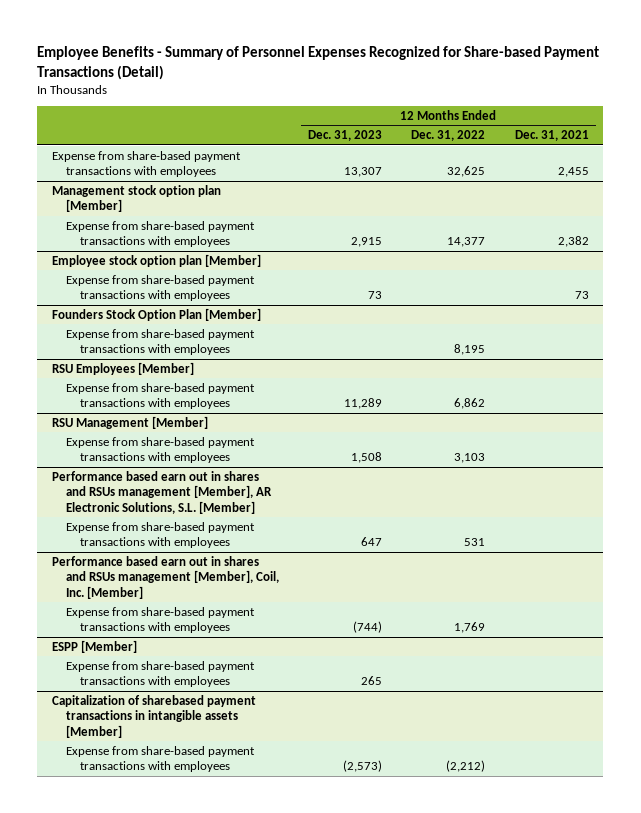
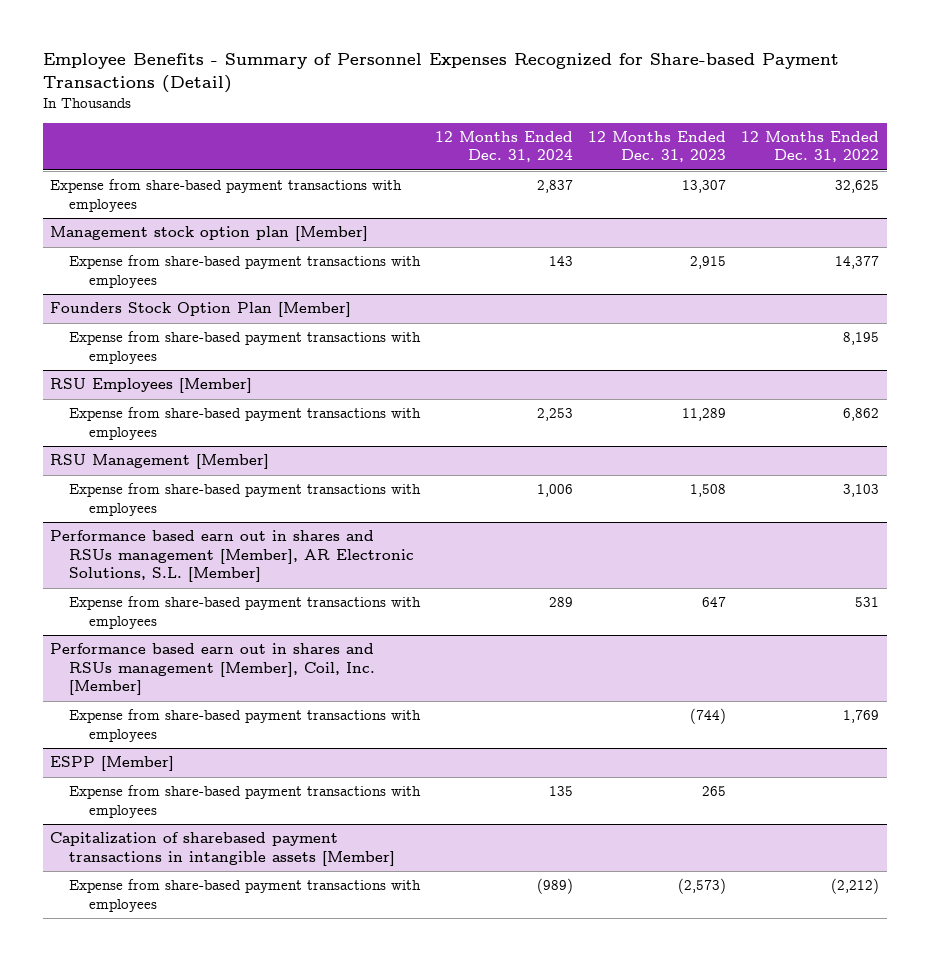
[514,130,589,142] Dec. 31, 2021 -> none
none -> [435,130,574,163] 12 Months Ended Dec. 31, 2024
[52,253,262,267] Employee stock option plan [Member] -> none
[65,274,255,302] Expense from share-based payment transactions with employees -> none

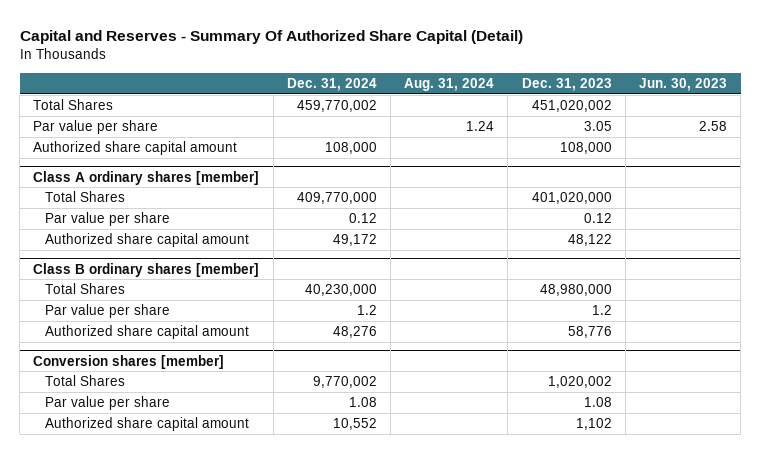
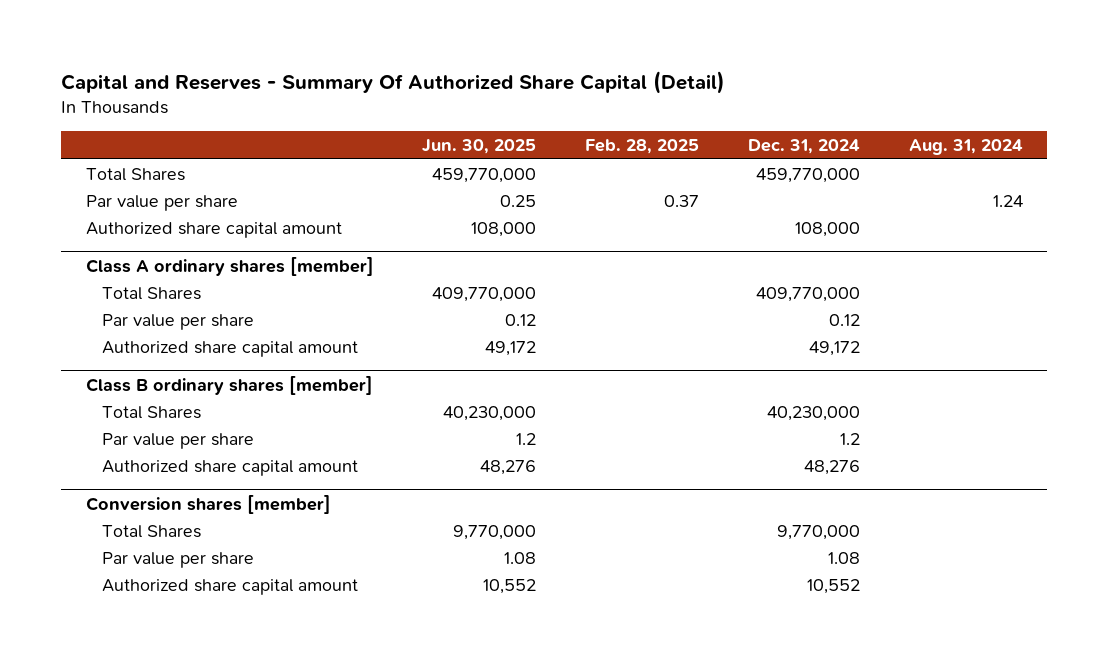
[521,77,612,91] Dec. 31, 2023 -> none
[638,77,727,91] Jun. 30, 2023 -> none
none -> [422,139,537,155] Jun. 30, 2025
none -> [585,139,700,155] Feb. 28, 2025
[296,100,377,113] 459,770,002 -> [755,167,860,183] 459,770,000
[312,376,377,389] 9,770,002 -> [776,524,860,540] 9,770,000

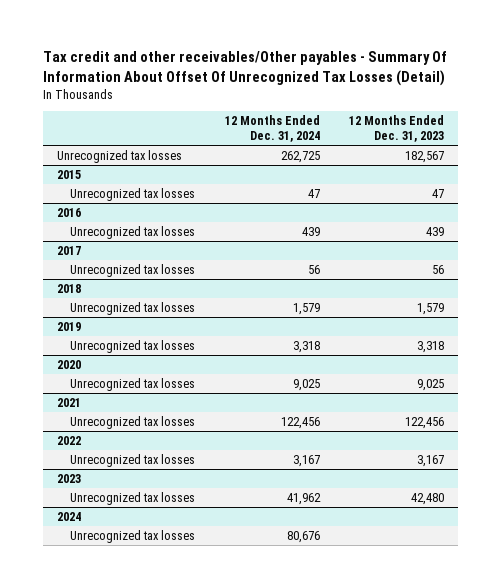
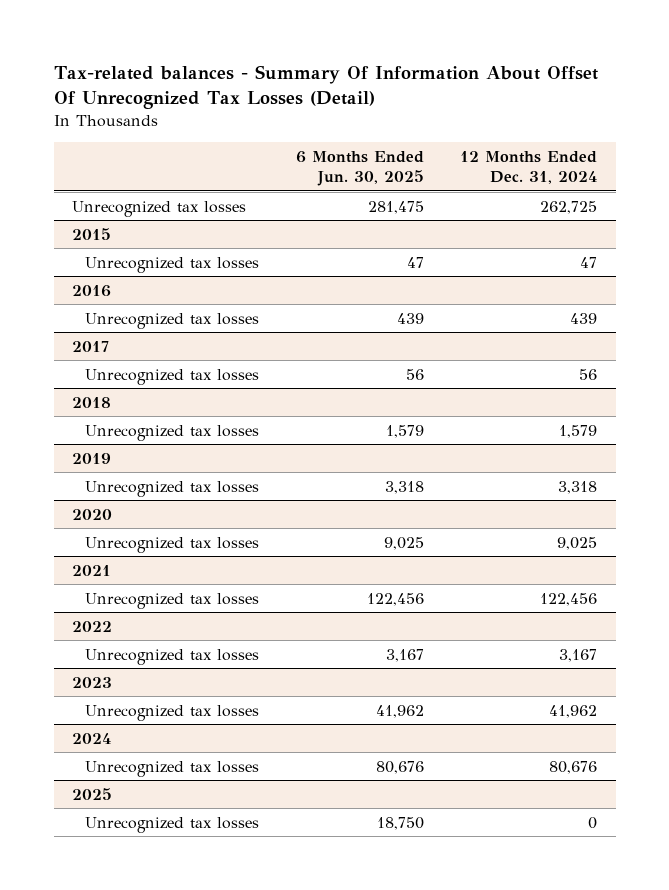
[42,51,447,86] Tax credit and other receivables/Other payables - Summary Of Information About Offset Of Unrecognized Tax Losses (Detail) -> [53,64,598,109] Tax-related balances - Summary Of Information About Offset Of Unrecognized Tax Losses (Detail)
[348,115,444,143] 12 Months Ended Dec. 31, 2023 -> none
none -> [295,150,424,187] 6 Months Ended Jun. 30, 2025
none -> [71,787,112,800] 2025
none -> [84,816,259,833] Unrecognized tax losses

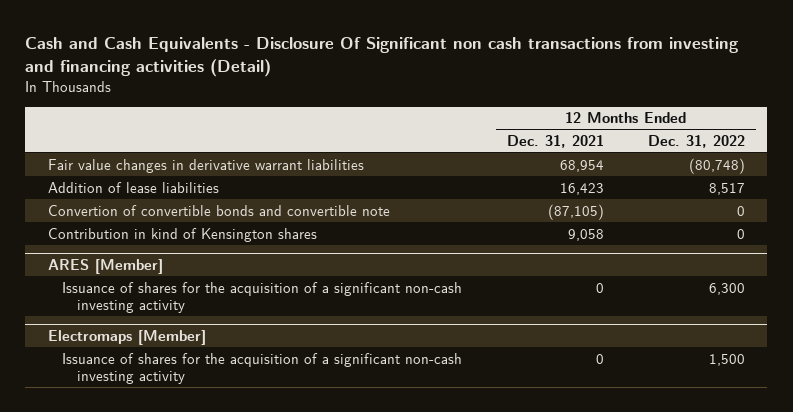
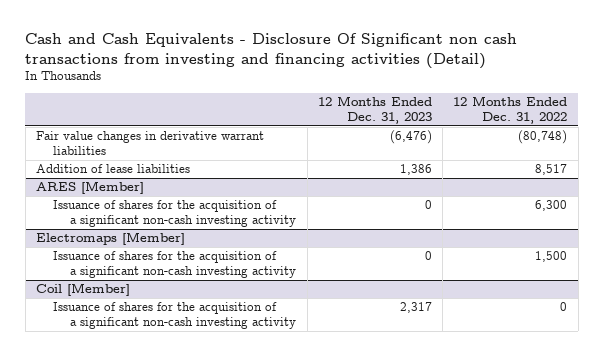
[506,134,604,148] Dec. 31, 2021 -> none
none -> [317,96,432,125] 12 Months Ended Dec. 31, 2023
[47,204,390,216] Convertion of convertible bonds and convertible note -> none
[47,227,317,242] Contribution in kind of Kensington shares -> none
none -> [35,283,130,297] Coil [Member]
none -> [53,302,297,330] Issuance of shares for the acquisition of a significant non-cash investing activity

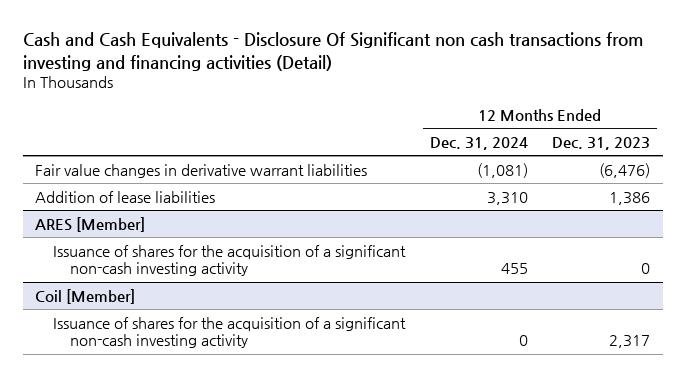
[453,96,568,125] 12 Months Ended Dec. 31, 2022 -> none
none -> [429,136,528,150] Dec. 31, 2024
[35,232,185,246] Electromaps [Member] -> none
[53,251,297,279] Issuance of shares for the acquisition of a significant non-cash investing activity -> none

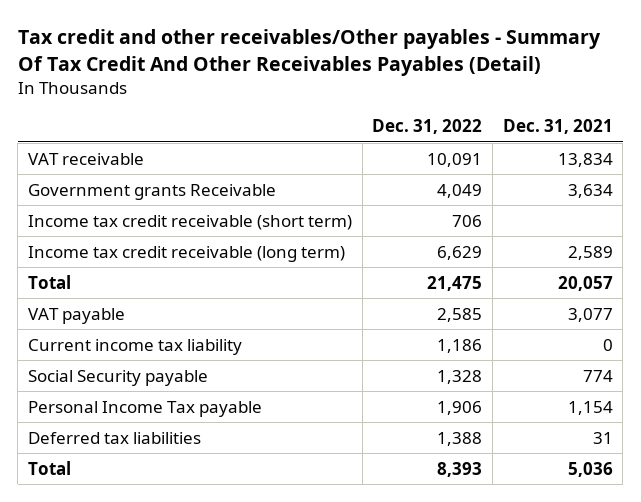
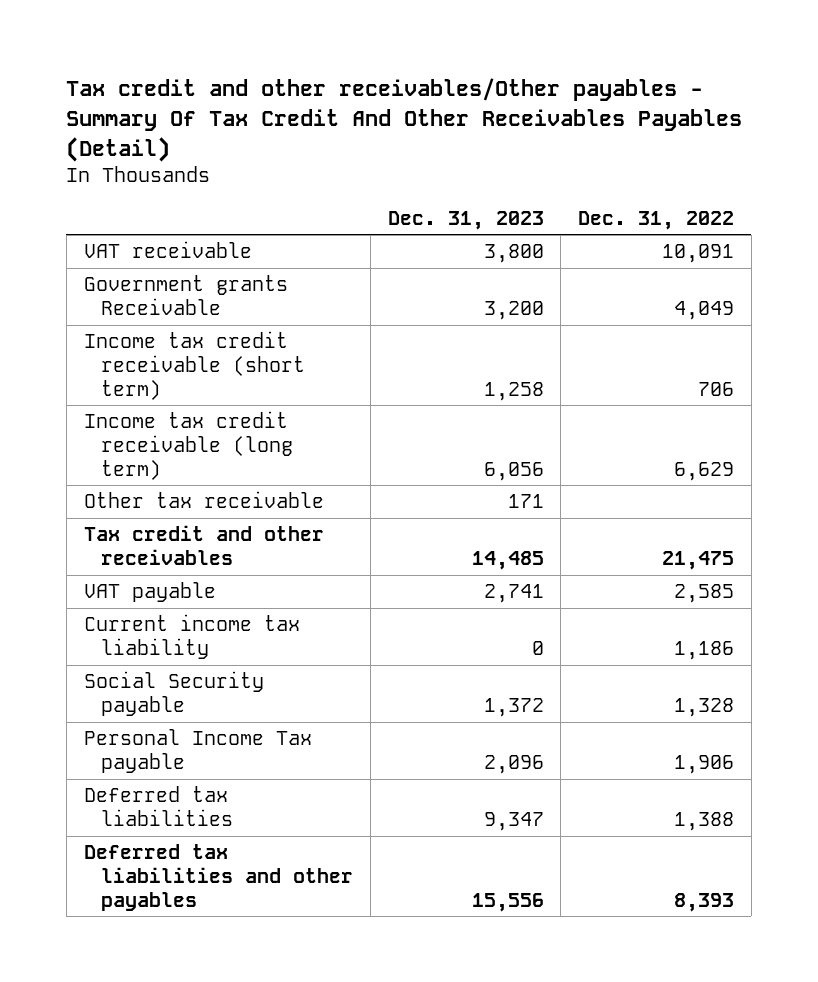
[502,119,613,135] Dec. 31, 2021 -> none
none -> [387,210,544,230] Dec. 31, 2023
none -> [83,491,324,509] Other tax receivable
[28,274,72,289] Total -> [83,525,324,565] Tax credit and other receivables
[28,460,72,475] Total -> [83,844,354,911] Deferred tax liabilities and other payables

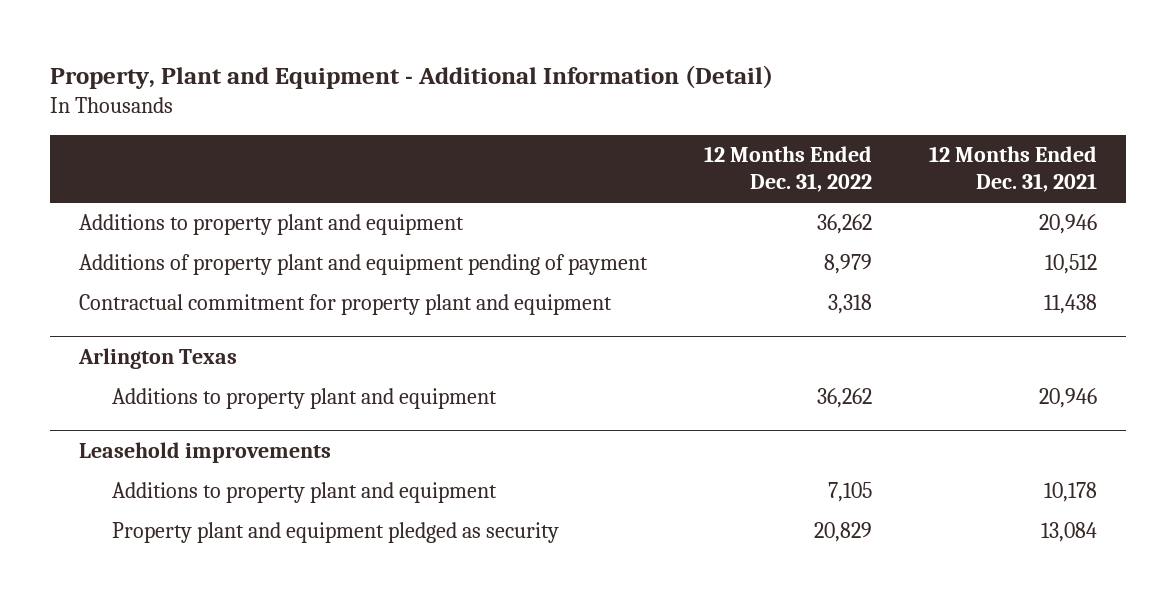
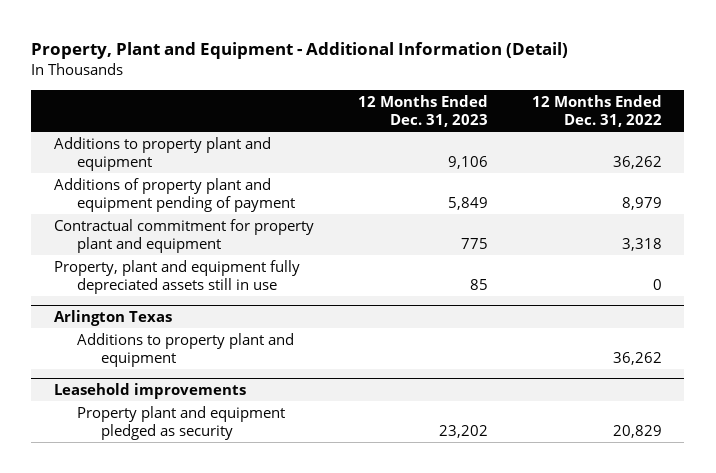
[929,146,1098,193] 12 Months Ended Dec. 31, 2021 -> none
none -> [357,94,488,128] 12 Months Ended Dec. 31, 2023
none -> [53,259,300,295] Property, plant and equipment fully depreciated assets still in use
[111,482,497,504] Additions to property plant and equipment -> none

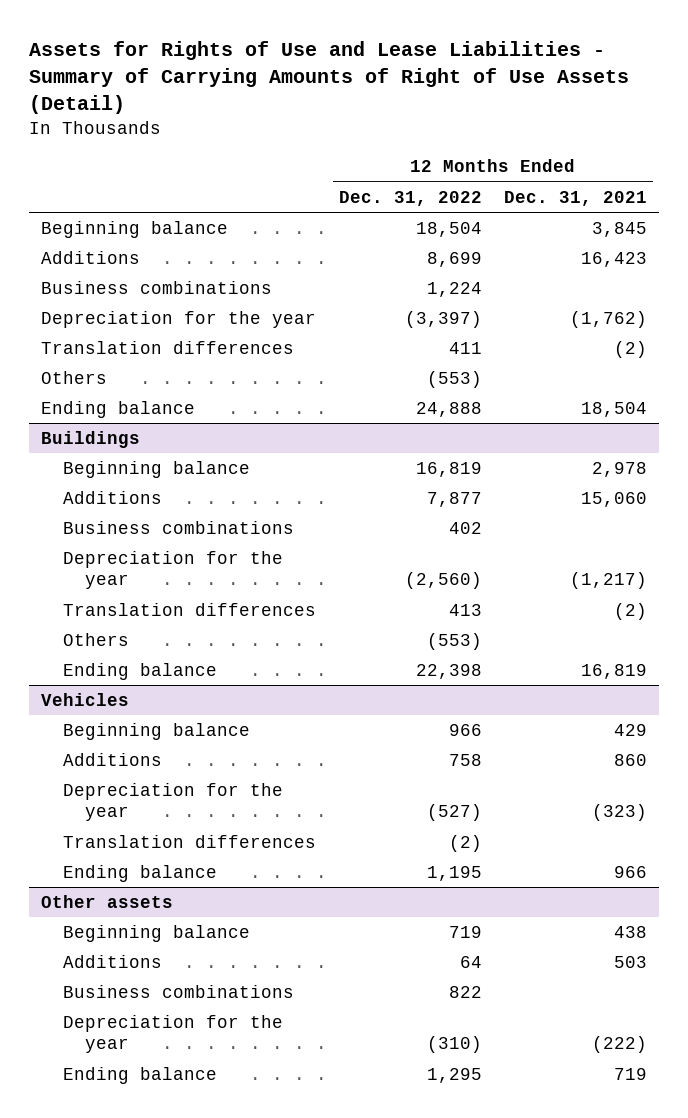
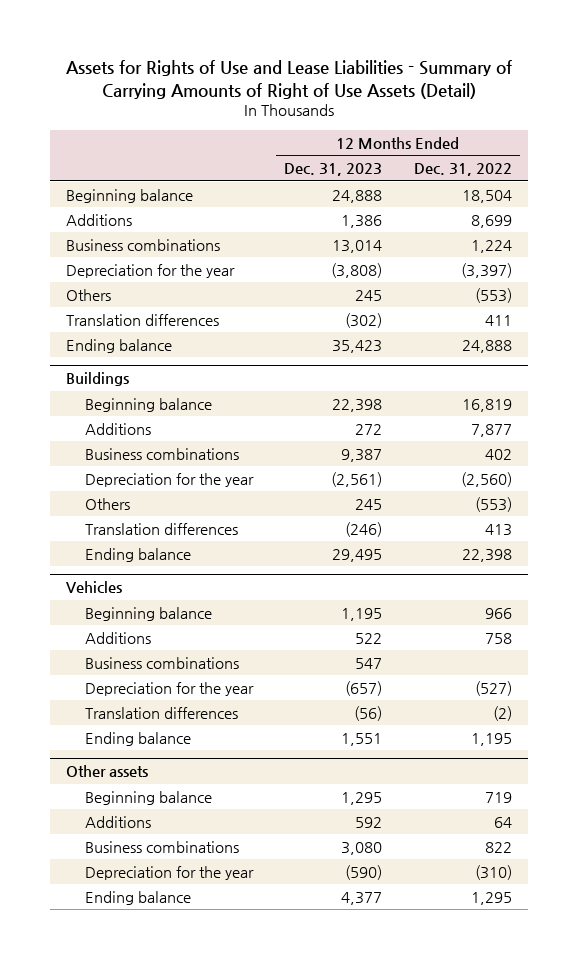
[504,190,648,206] Dec. 31, 2021 -> none
none -> [284,162,383,176] Dec. 31, 2023
[40,340,294,354] Translation differences -> [66,313,220,326] Translation differences
[62,602,316,616] Translation differences -> [84,522,238,535] Translation differences
none -> [84,656,239,669] Business combinations

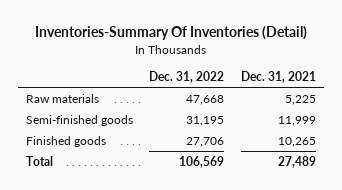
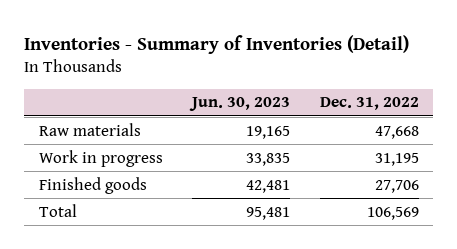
[34,26,307,41] Inventories-Summary Of Inventories (Detail) -> [23,34,409,54] Inventories - Summary of Inventories (Detail)
[240,70,316,83] Dec. 31, 2021 -> none
none -> [189,97,291,112] Jun. 30, 2023
[26,114,134,126] Semi-finished goods -> [38,149,163,167] Work in progress

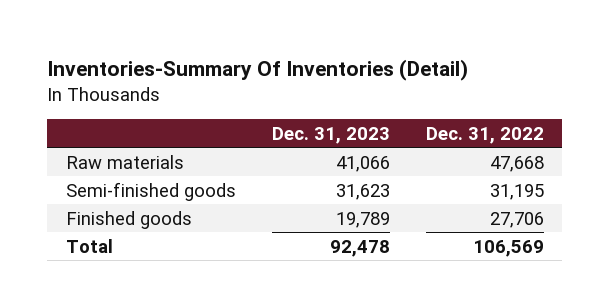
[23,34,409,54] Inventories - Summary of Inventories (Detail) -> [47,58,469,81] Inventories-Summary Of Inventories (Detail)
[189,97,291,112] Jun. 30, 2023 -> none
none -> [271,126,390,144] Dec. 31, 2023
[38,149,163,167] Work in progress -> [65,181,236,201] Semi-finished goods

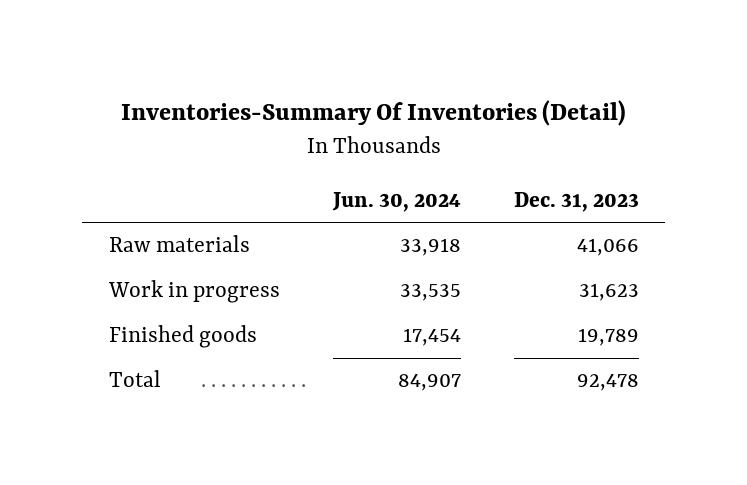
[425,126,544,144] Dec. 31, 2022 -> none
none -> [331,191,461,212] Jun. 30, 2024
[65,181,236,201] Semi-finished goods -> [107,280,280,304] Work in progress

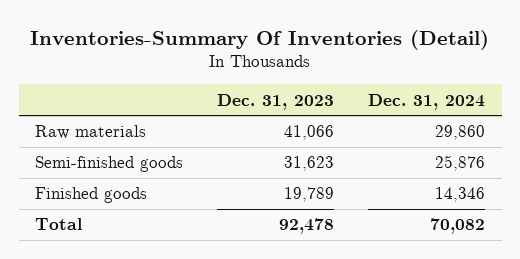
[331,191,461,212] Jun. 30, 2024 -> none
none -> [367,93,485,110] Dec. 31, 2024
[107,280,280,304] Work in progress -> [35,156,184,173] Semi-finished goods

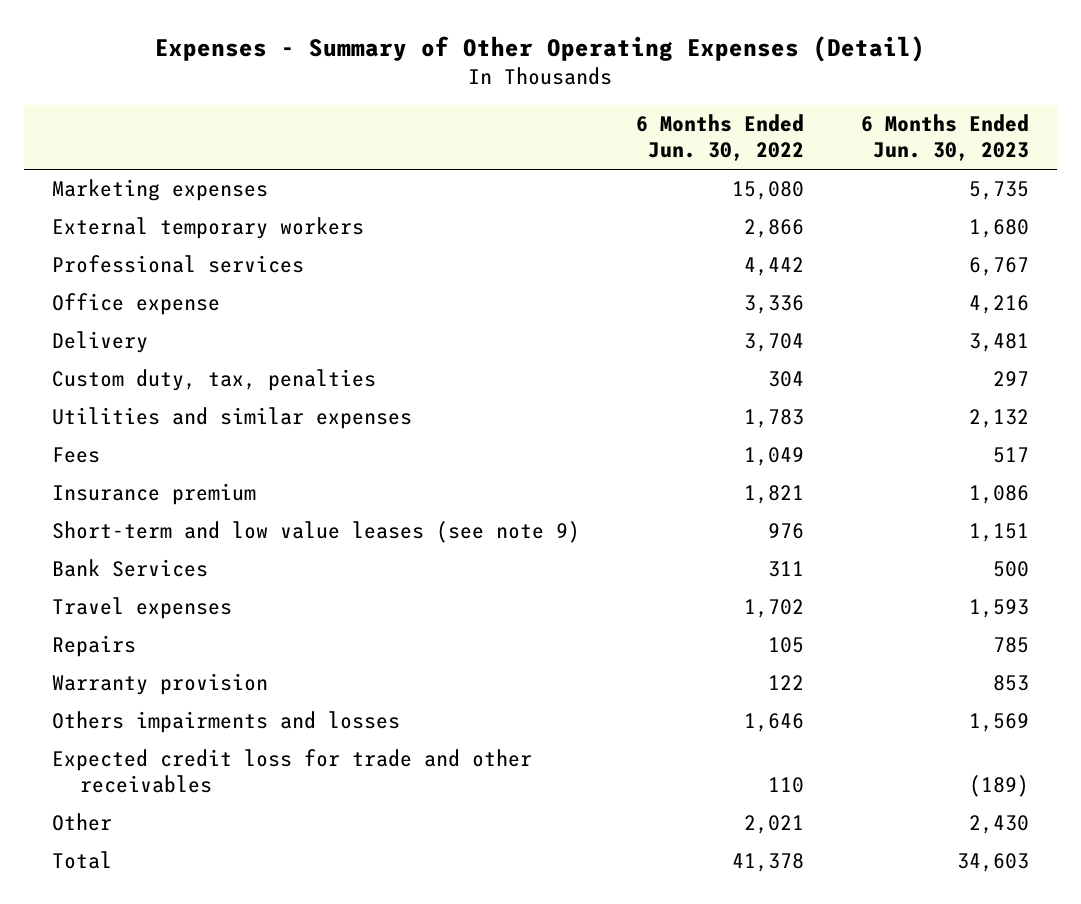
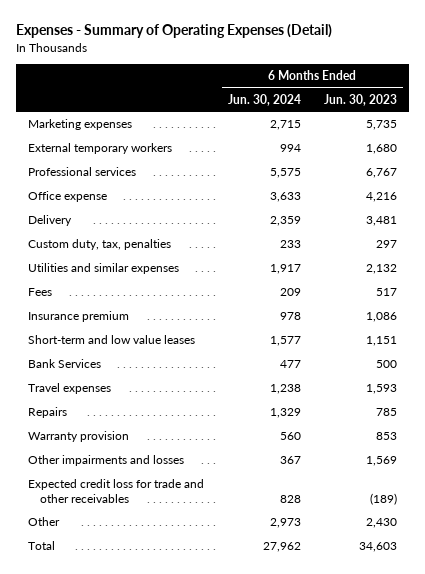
[155,36,926,63] Expenses - Summary of Other Operating Expenses (Detail) -> [16,24,333,39] Expenses - Summary of Operating Expenses (Detail)
[636,114,805,162] 6 Months Ended Jun. 30, 2022 -> none
none -> [227,93,301,106] Jun. 30, 2024
[52,521,581,544] Short-term and low value leases (see note 9) -> [28,335,196,345] Short-term and low value leases
[52,711,401,734] Others impairments and losses -> [28,455,185,467] Other impairments and losses

